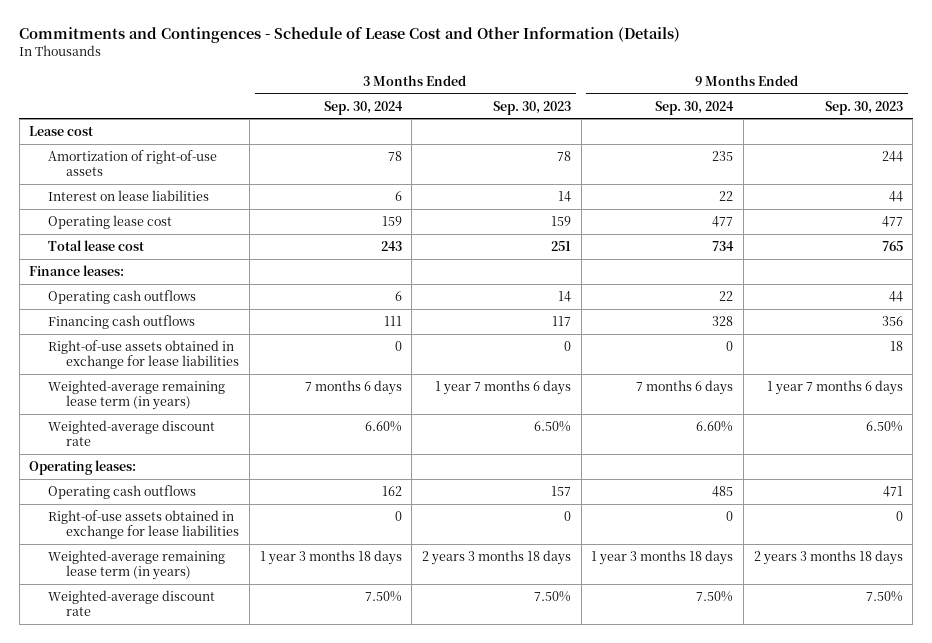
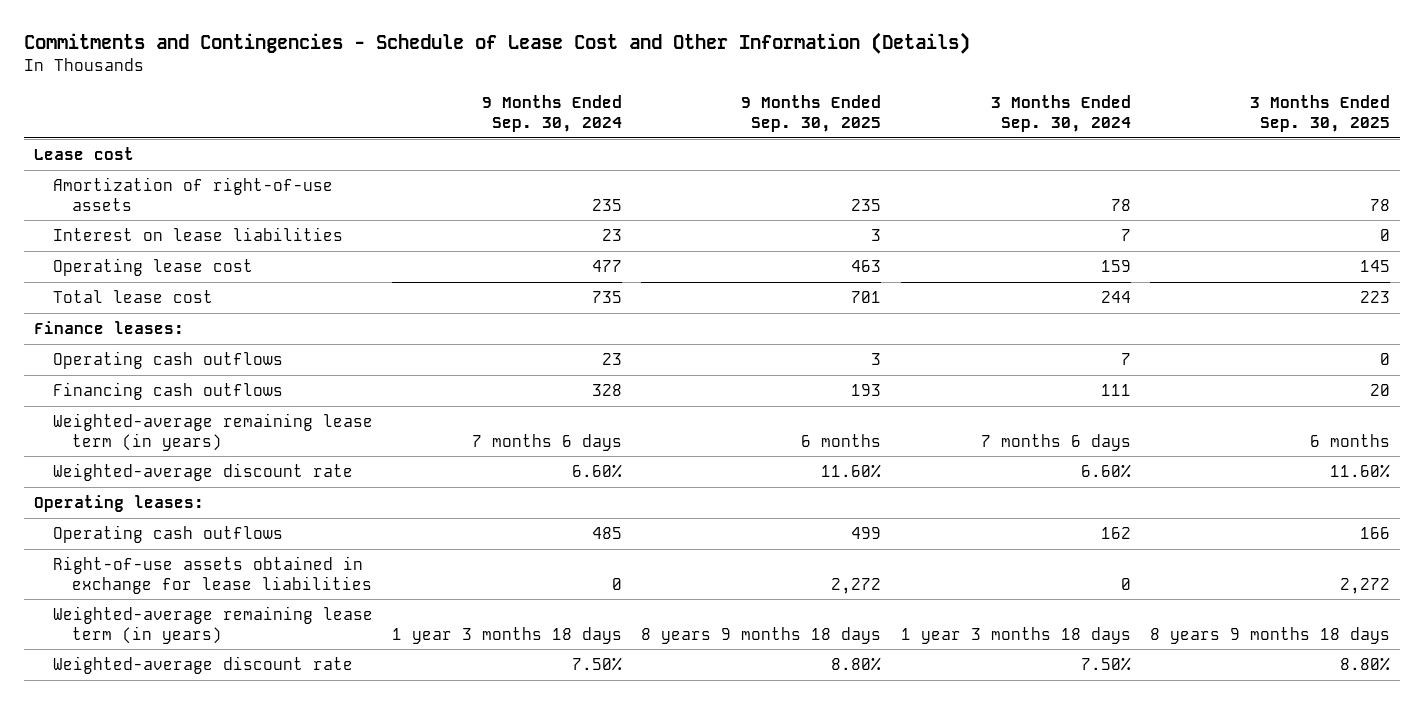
[19,26,681,43] Commitments and Contingences - Schedule of Lease Cost and Other Information (Details) -> [24,32,971,55] Commitments and Contingencies - Schedule of Lease Cost and Other Information (Details)
[493,100,572,115] Sep. 30, 2023 -> none
[824,100,903,115] Sep. 30, 2023 -> none
none -> [741,95,882,133] 9 Months Ended Sep. 30, 2025
none -> [1250,95,1391,133] 3 Months Ended Sep. 30, 2025
[394,191,402,202] 6 -> [1120,229,1131,242] 7
[719,191,734,202] 22 -> [602,229,623,242] 23
[380,241,402,252] 243 -> [1100,291,1131,304] 244
[712,241,735,252] 734 -> [592,291,623,304] 735
[394,291,402,302] 6 -> [1120,353,1131,366] 7
[719,291,734,302] 22 -> [602,353,623,366] 23
[47,340,240,369] Right-of-use assets obtained in exchange for lease liabilities -> none

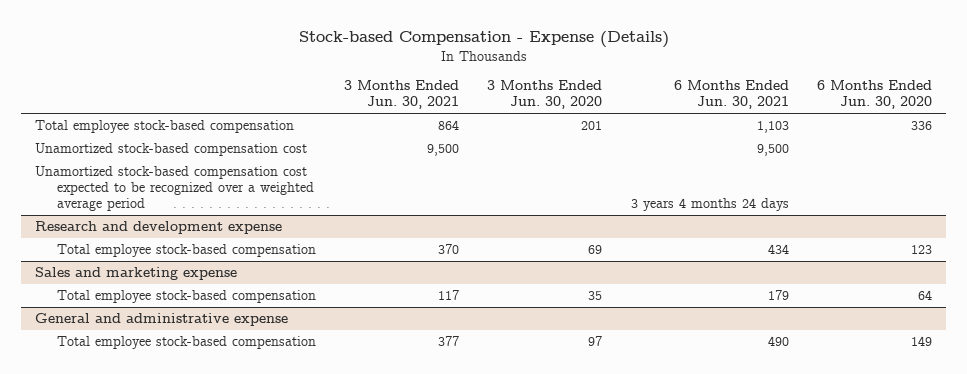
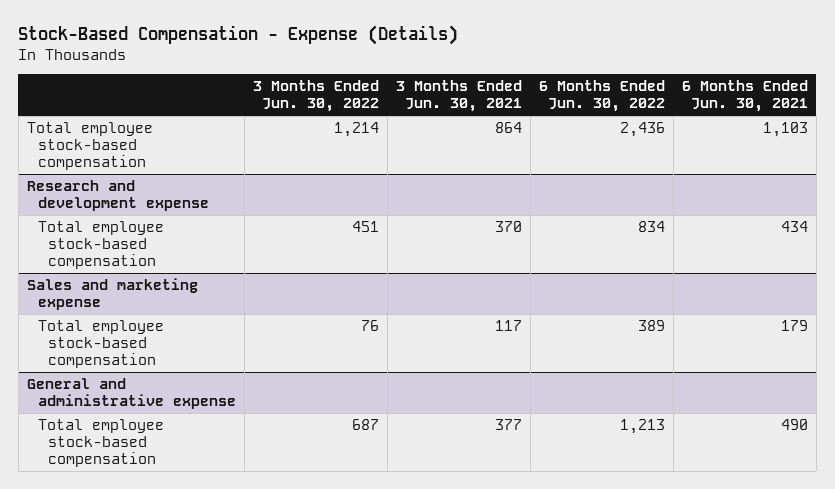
[298,31,669,49] Stock-based Compensation - Expense (Details) -> [18,25,459,46] Stock-Based Compensation - Expense (Details)
[487,80,603,110] 3 Months Ended Jun. 30, 2020 -> none
[817,80,933,110] 6 Months Ended Jun. 30, 2020 -> none
none -> [252,80,379,112] 3 Months Ended Jun. 30, 2022
none -> [538,80,665,112] 6 Months Ended Jun. 30, 2022
[35,143,308,157] Unamortized stock-based compensation cost -> none
[35,166,314,212] Unamortized stock-based compensation cost expected to be recognized over a weighted average period -> none

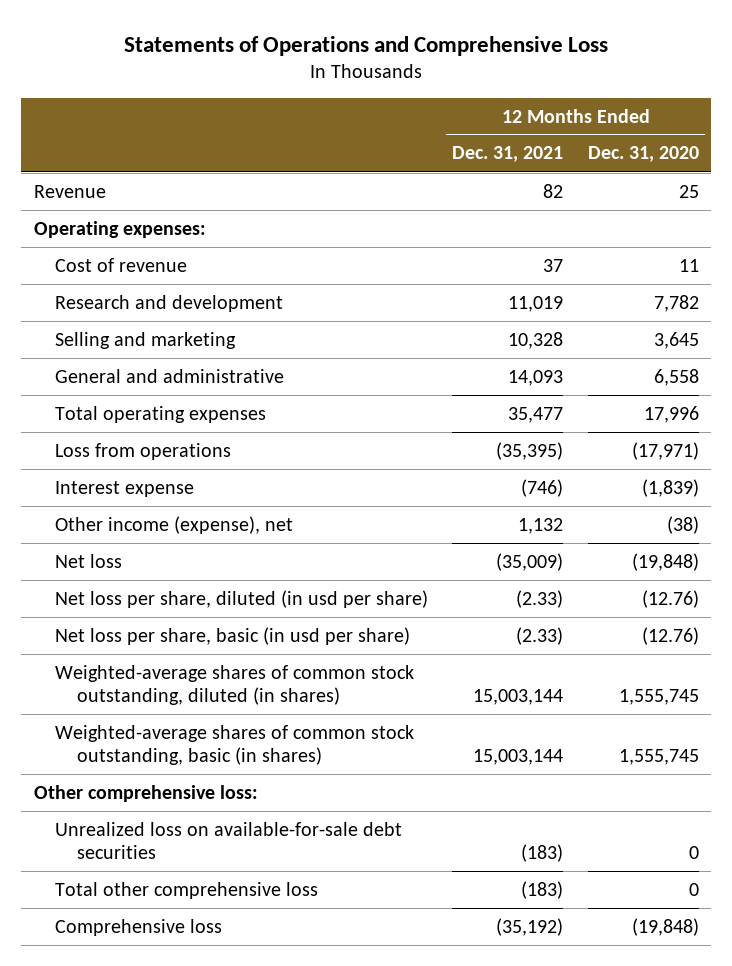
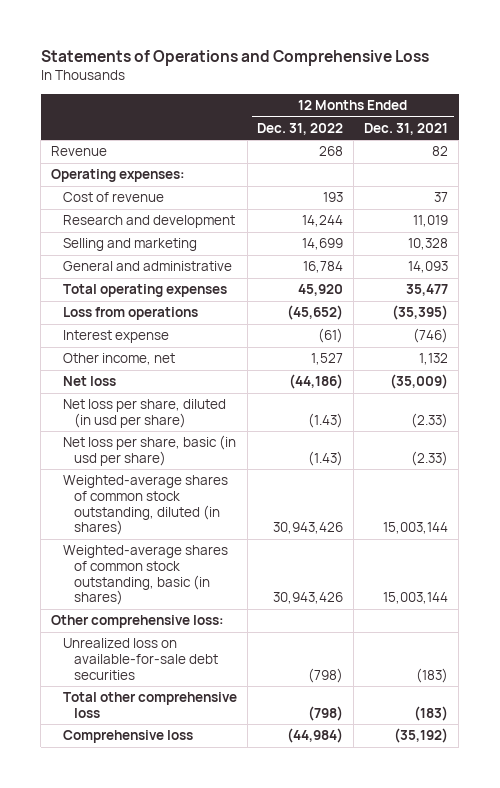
[587,146,699,163] Dec. 31, 2020 -> none
none -> [257,122,344,135] Dec. 31, 2022
[55,515,294,534] Other income (expense), net -> [62,353,175,366] Other income, net

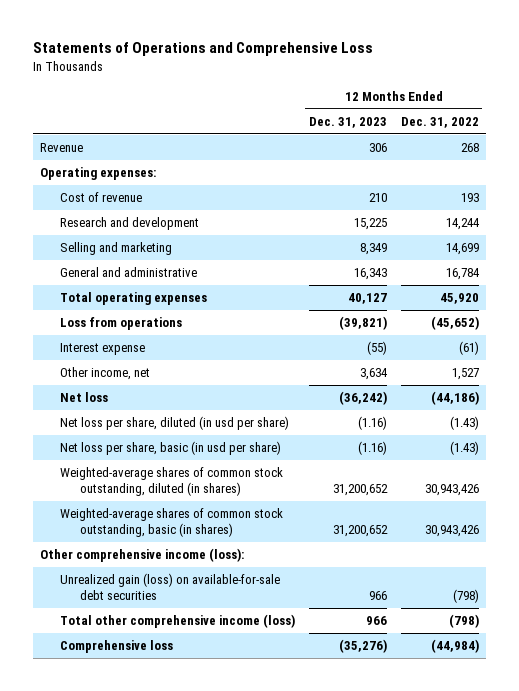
[364,122,449,135] Dec. 31, 2021 -> none
none -> [308,116,387,128] Dec. 31, 2023
[51,615,225,629] Other comprehensive loss: -> [39,548,244,563] Other comprehensive income (loss):
[62,638,218,680] Unrealized loss on available-for-sale debt securities -> [59,573,280,600] Unrealized gain (loss) on available-for-sale debt securities
[62,692,237,718] Total other comprehensive loss -> [59,614,295,629] Total other comprehensive income (loss)

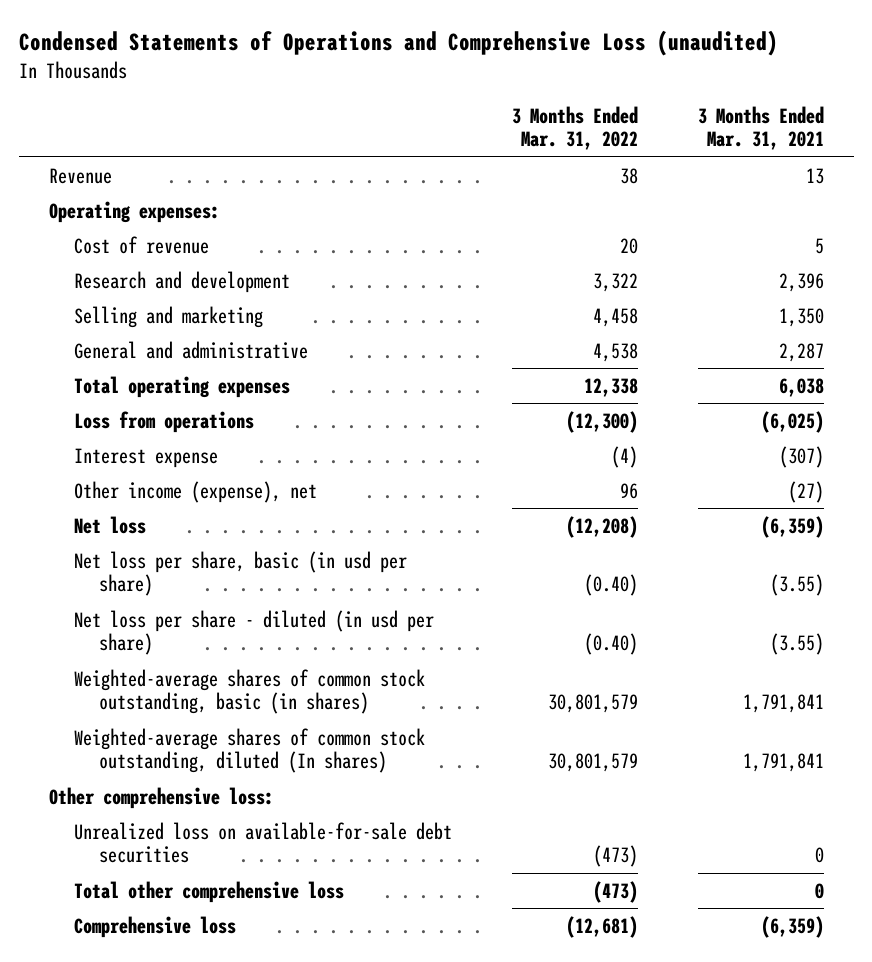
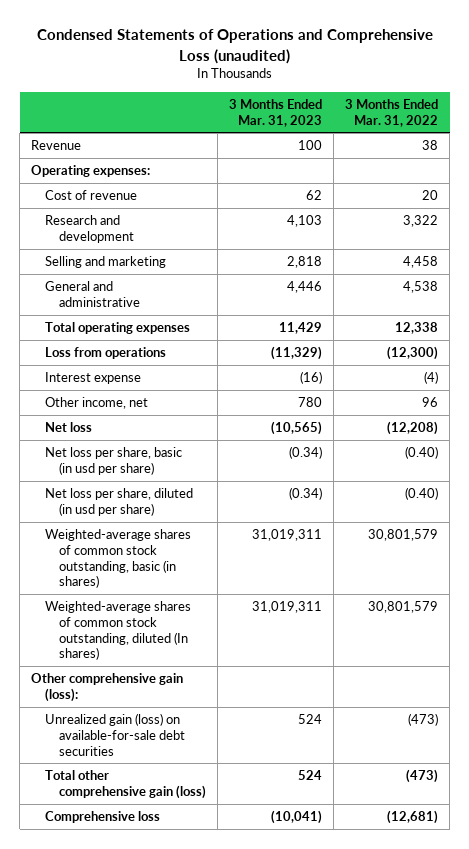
[697,105,824,151] 3 Months Ended Mar. 31, 2021 -> none
none -> [229,98,323,127] 3 Months Ended Mar. 31, 2023
[73,480,317,503] Other income (expense), net -> [45,397,149,410] Other income, net
[73,609,434,656] Net loss per share - diluted (in usd per share) -> [45,488,194,516] Net loss per share, diluted (in usd per share)
[48,786,274,809] Other comprehensive loss: -> [31,673,184,702] Other comprehensive gain (loss):
[73,821,452,864] Unrealized loss on available-for-sale debt securities -> [45,713,186,756] Unrealized gain (loss) on available-for-sale debt securities
[73,880,344,903] Total other comprehensive loss -> [45,770,207,799] Total other comprehensive gain (loss)

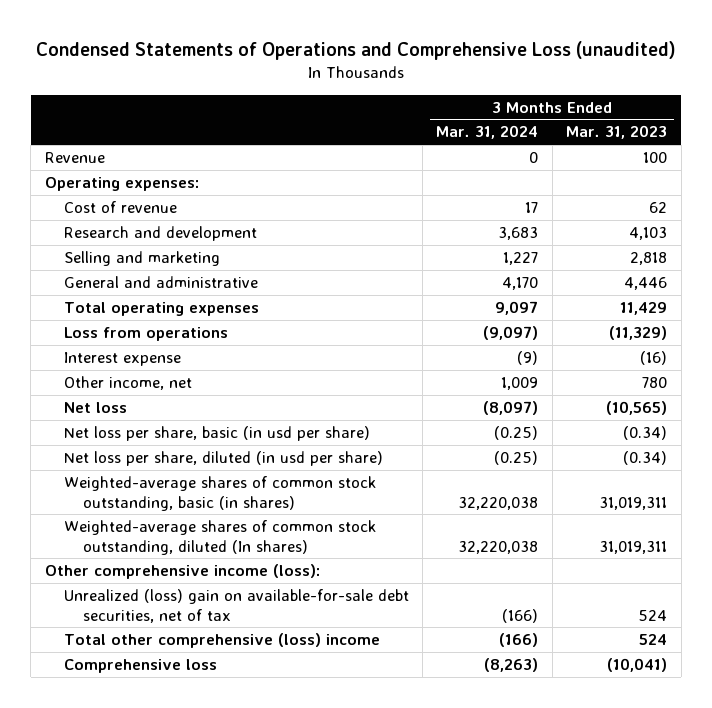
[345,98,439,127] 3 Months Ended Mar. 31, 2022 -> none
none -> [436,125,539,140] Mar. 31, 2024
[31,673,184,702] Other comprehensive gain (loss): -> [44,563,320,579] Other comprehensive income (loss):
[45,713,186,756] Unrealized gain (loss) on available-for-sale debt securities -> [63,588,409,623] Unrealized (loss) gain on available-for-sale debt securities, net of tax
[45,770,207,799] Total other comprehensive gain (loss) -> [63,632,380,648] Total other comprehensive (loss) income

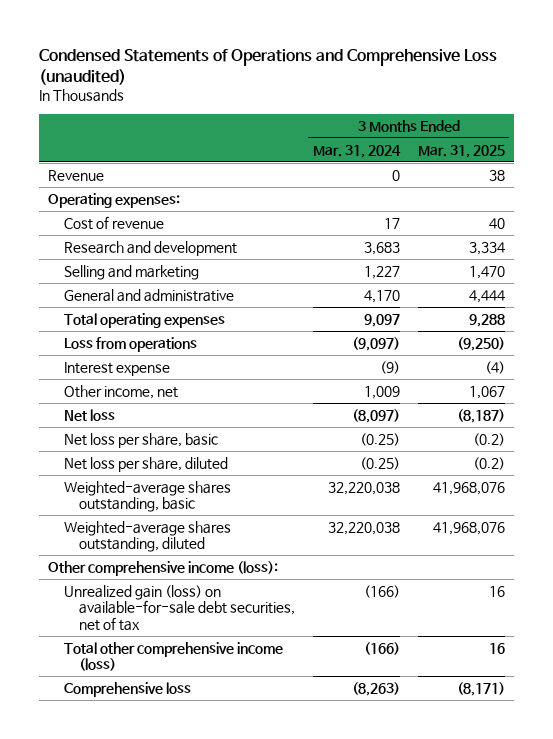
[566,125,668,140] Mar. 31, 2023 -> none
none -> [417,144,505,158] Mar. 31, 2025
[63,425,370,441] Net loss per share, basic (in usd per share) -> [63,432,218,448] Net loss per share, basic
[63,450,383,466] Net loss per share, diluted (in usd per share) -> [63,456,228,472] Net loss per share, diluted
[63,475,376,511] Weighted-average shares of common stock outstanding, basic (in shares) -> [63,480,231,513] Weighted-average shares outstanding, basic
[63,519,376,555] Weighted-average shares of common stock outstanding, diluted (In shares) -> [63,520,231,553] Weighted-average shares outstanding, diluted
[63,588,409,623] Unrealized (loss) gain on available-for-sale debt securities, net of tax -> [63,584,295,631] Unrealized gain (loss) on available-for-sale debt securities, net of tax
[63,632,380,648] Total other comprehensive (loss) income -> [63,641,283,672] Total other comprehensive income (loss)

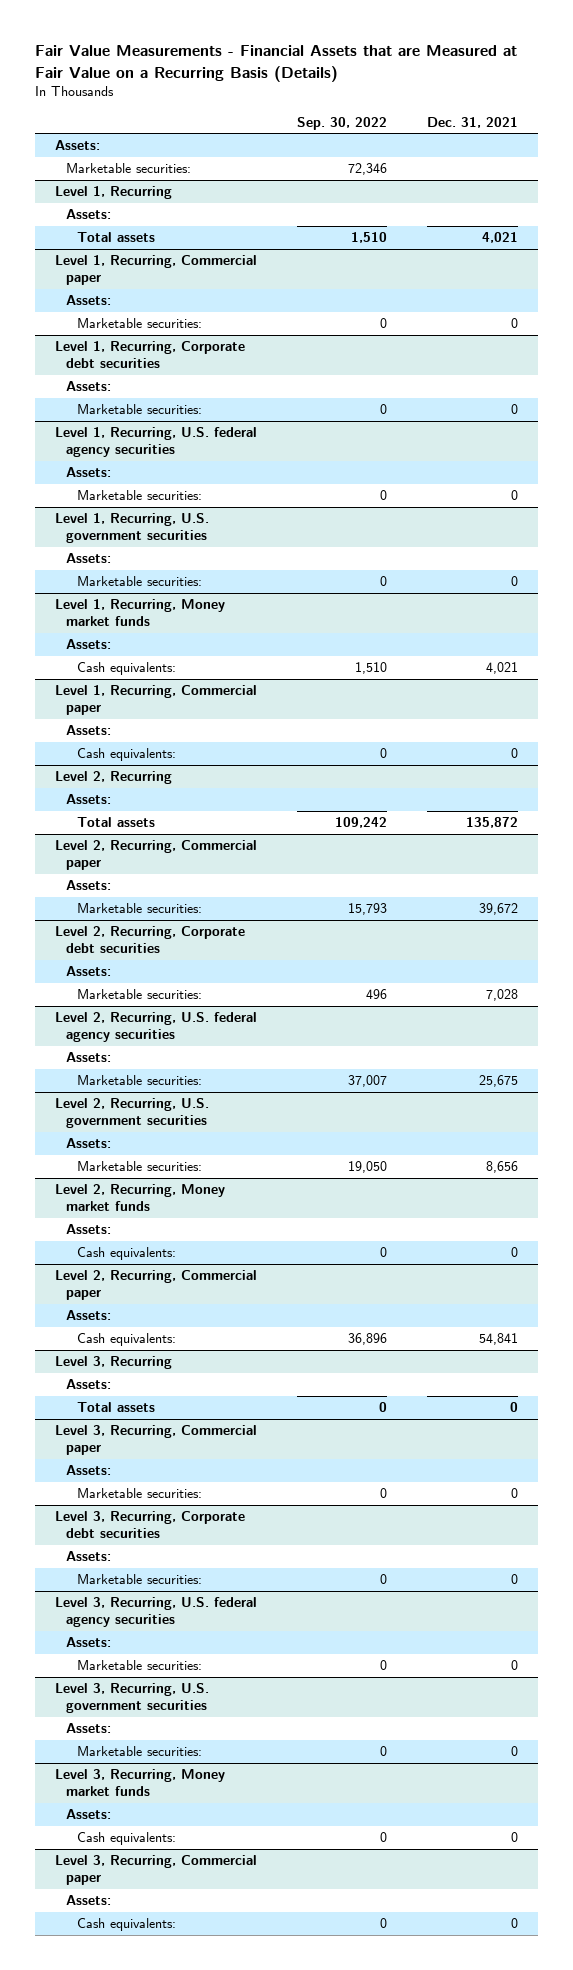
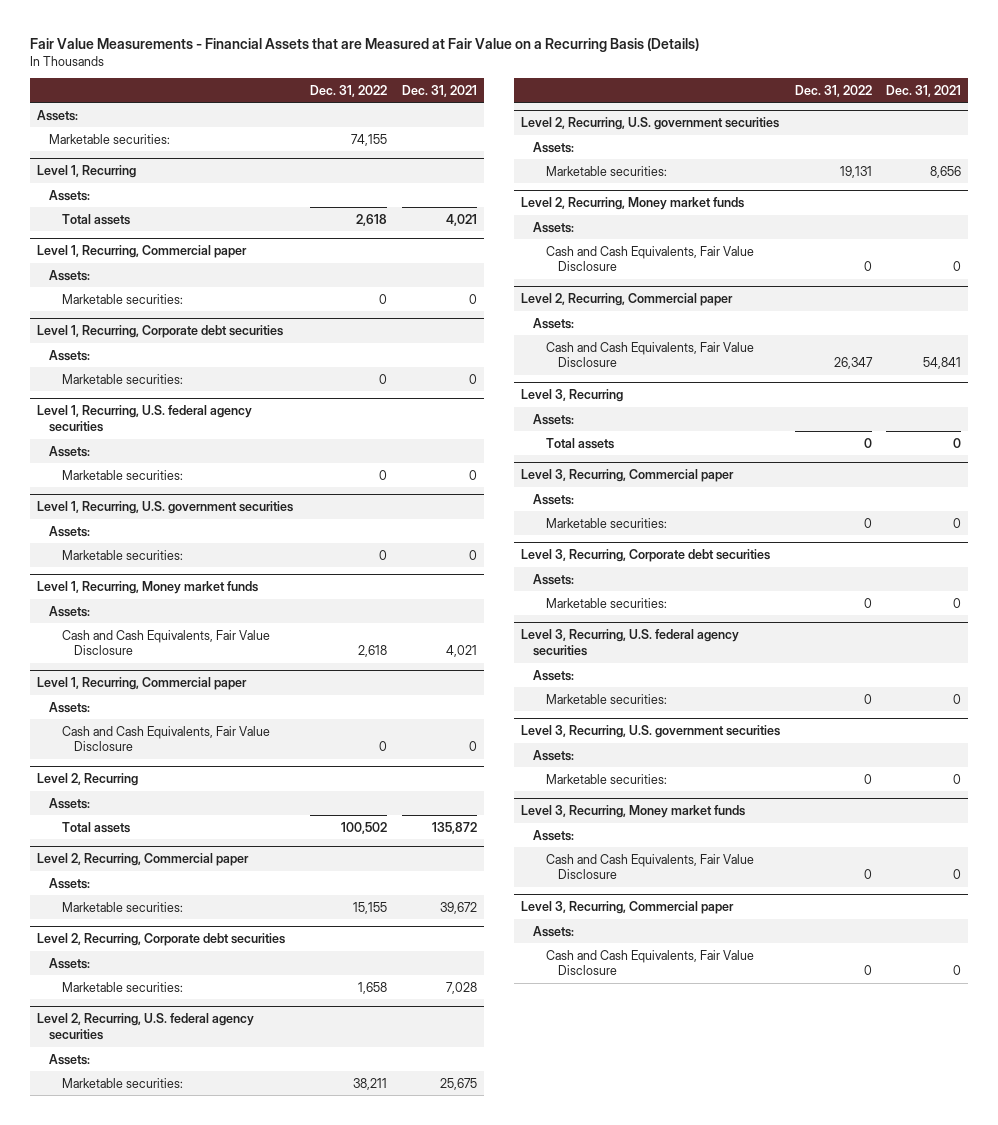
[297,116,388,130] Sep. 30, 2022 -> none
none -> [310,84,388,97] Dec. 31, 2022
[76,662,176,676] Cash equivalents: -> [61,629,270,656] Cash and Cash Equivalents, Fair Value Disclosure
[76,748,176,762] Cash equivalents: -> [61,725,270,752] Cash and Cash Equivalents, Fair Value Disclosure
[76,1247,176,1261] Cash equivalents: -> [545,245,754,272] Cash and Cash Equivalents, Fair Value Disclosure
[76,1333,176,1347] Cash equivalents: -> [545,341,754,368] Cash and Cash Equivalents, Fair Value Disclosure
[76,1832,176,1846] Cash equivalents: -> [545,853,754,880] Cash and Cash Equivalents, Fair Value Disclosure
[76,1918,176,1932] Cash equivalents: -> [545,949,754,976] Cash and Cash Equivalents, Fair Value Disclosure

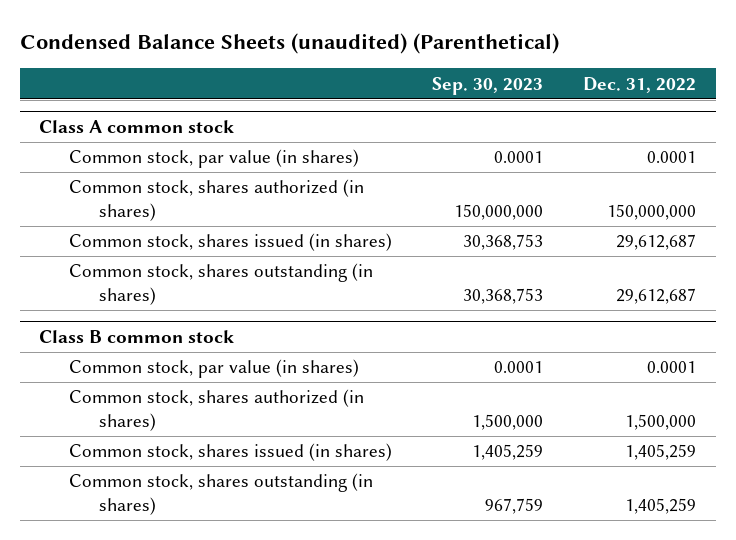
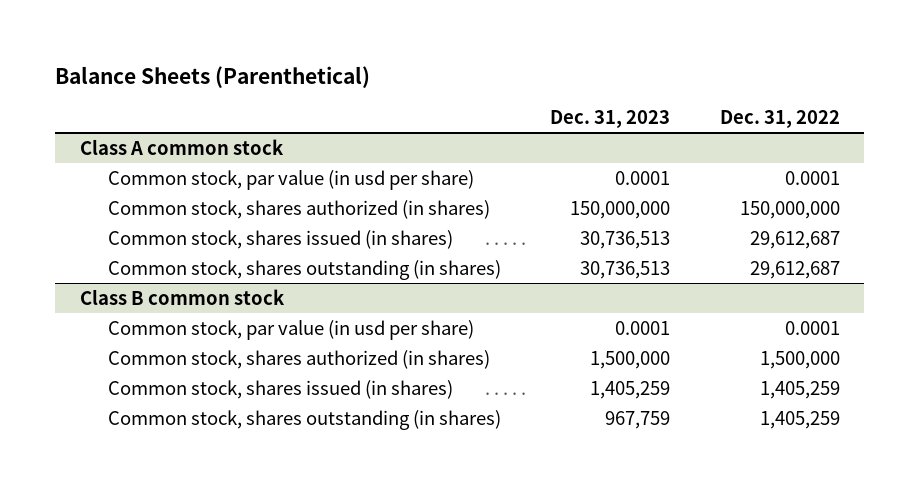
[19,33,559,55] Condensed Balance Sheets (unaudited) (Parenthetical) -> [55,65,371,88] Balance Sheets (Parenthetical)
[432,76,544,95] Sep. 30, 2023 -> none
none -> [550,110,671,129] Dec. 31, 2023
[69,149,360,169] Common stock, par value (in shares) -> [108,169,475,190] Common stock, par value (in usd per share)
[69,359,360,379] Common stock, par value (in shares) -> [108,319,475,340] Common stock, par value (in usd per share)

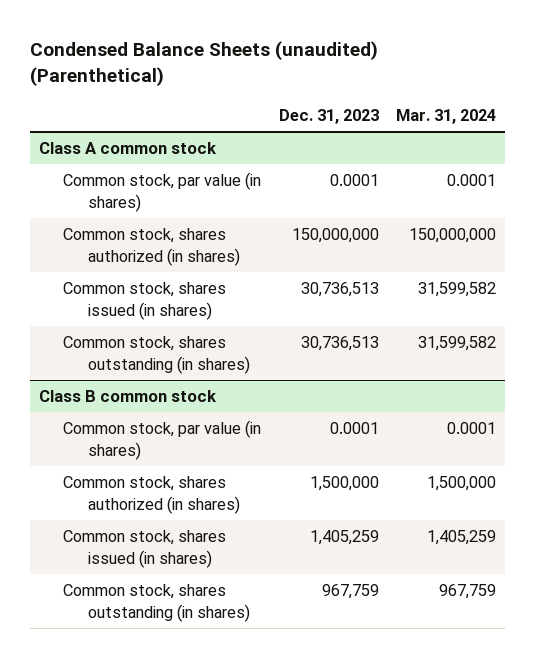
[55,65,371,88] Balance Sheets (Parenthetical) -> [30,41,379,87] Condensed Balance Sheets (unaudited) (Parenthetical)
[719,110,840,129] Dec. 31, 2022 -> none
none -> [396,109,497,125] Mar. 31, 2024
[108,169,475,190] Common stock, par value (in usd per share) -> [63,171,262,212] Common stock, par value (in shares)
[108,319,475,340] Common stock, par value (in usd per share) -> [63,419,262,460] Common stock, par value (in shares)

